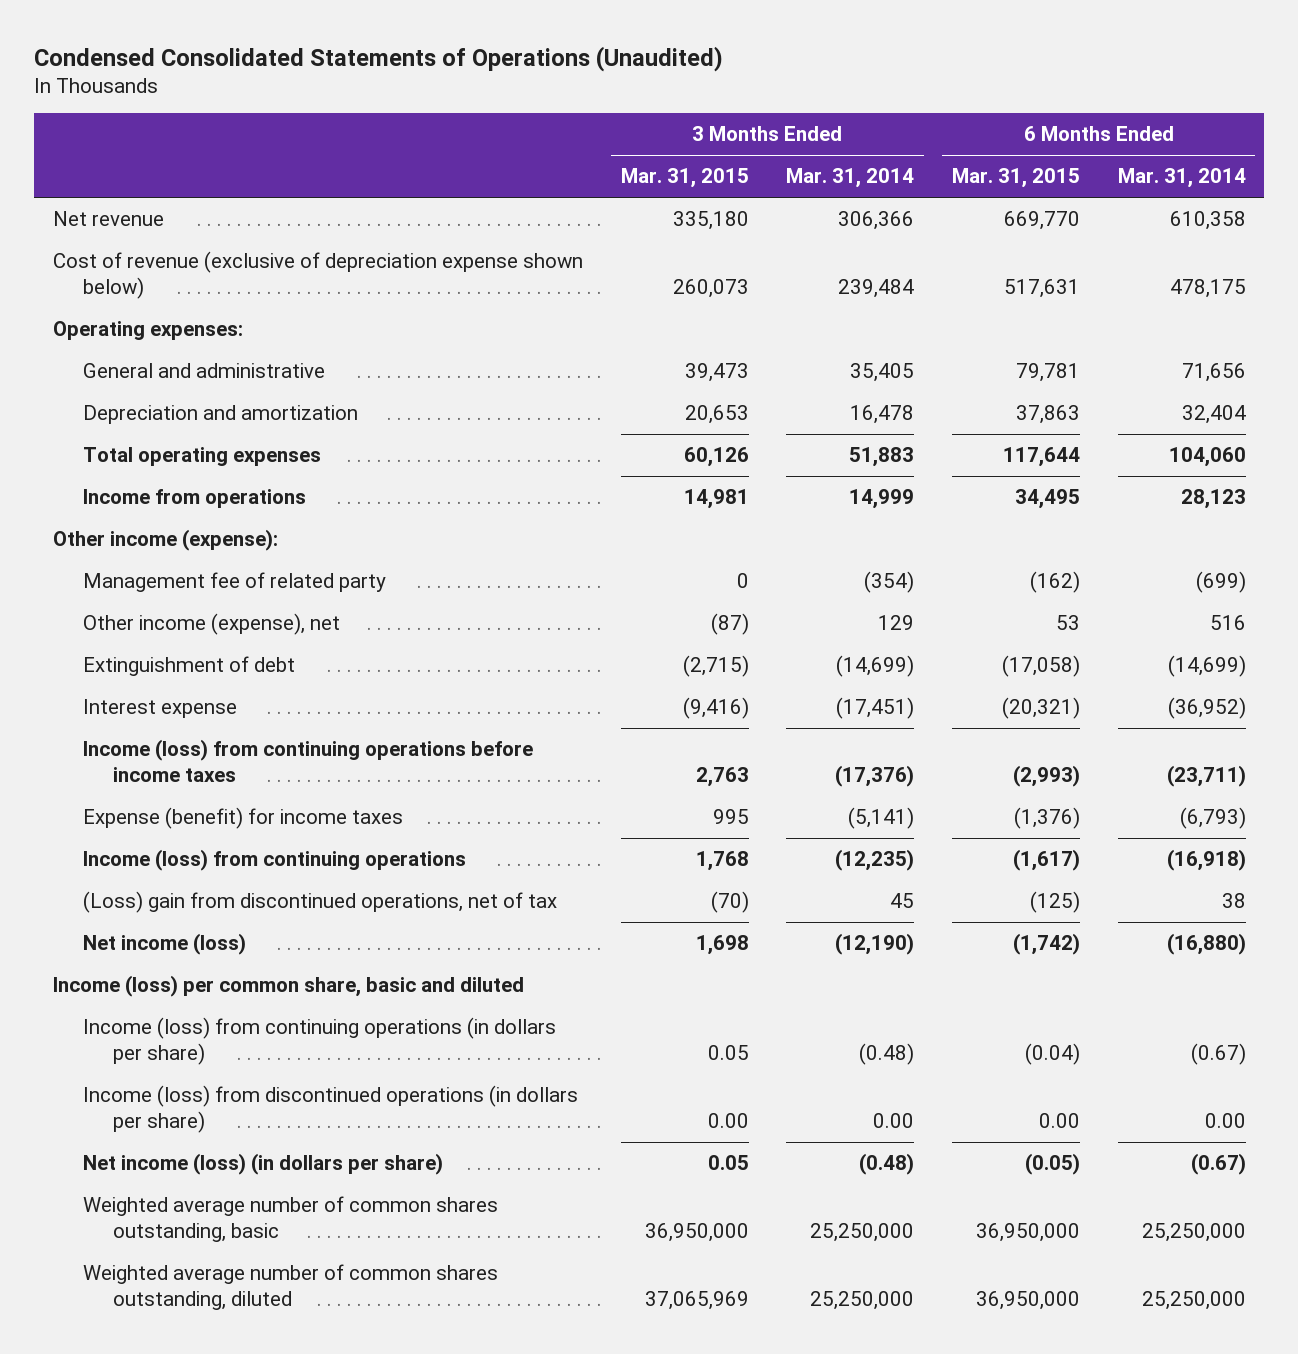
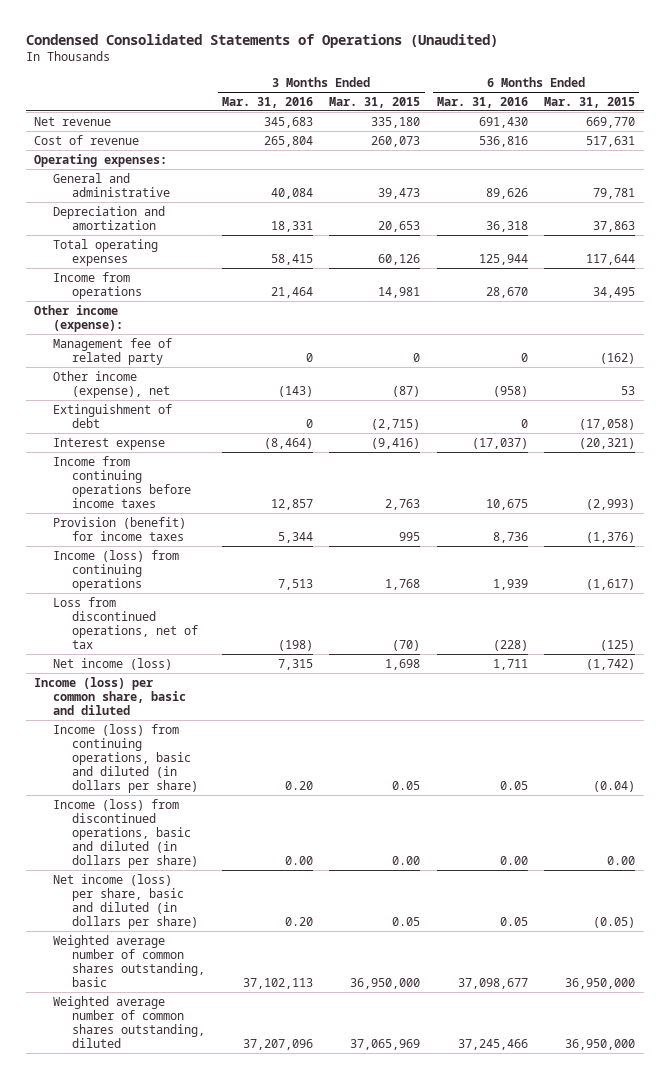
[786,168,915,189] Mar. 31, 2014 -> none
[1117,168,1246,189] Mar. 31, 2014 -> none
none -> [221,96,313,108] Mar. 31, 2016
none -> [436,96,528,108] Mar. 31, 2016
[52,251,583,300] Cost of revenue (exclusive of depreciation expense shown below) -> [33,134,139,145] Cost of revenue
[82,739,533,783] Income (loss) from continuing operations before income taxes -> [53,455,192,509] Income from continuing operations before income taxes
[82,807,403,830] Expense (benefit) for income taxes -> [53,516,187,541] Provision (benefit) for income taxes
[82,891,557,914] (Loss) gain from discontinued operations, net of tax -> [53,596,199,650] Loss from discontinued operations, net of tax
[82,1017,556,1066] Income (loss) from continuing operations (in dollars per share) -> [53,723,199,794] Income (loss) from continuing operations, basic and diluted (in dollars per share)
[82,1085,578,1134] Income (loss) from discontinued operations (in dollars per share) -> [53,798,199,869] Income (loss) from discontinued operations, basic and diluted (in dollars per share)
[82,1153,443,1176] Net income (loss) (in dollars per share) -> [53,873,199,930] Net income (loss) per share, basic and diluted (in dollars per share)

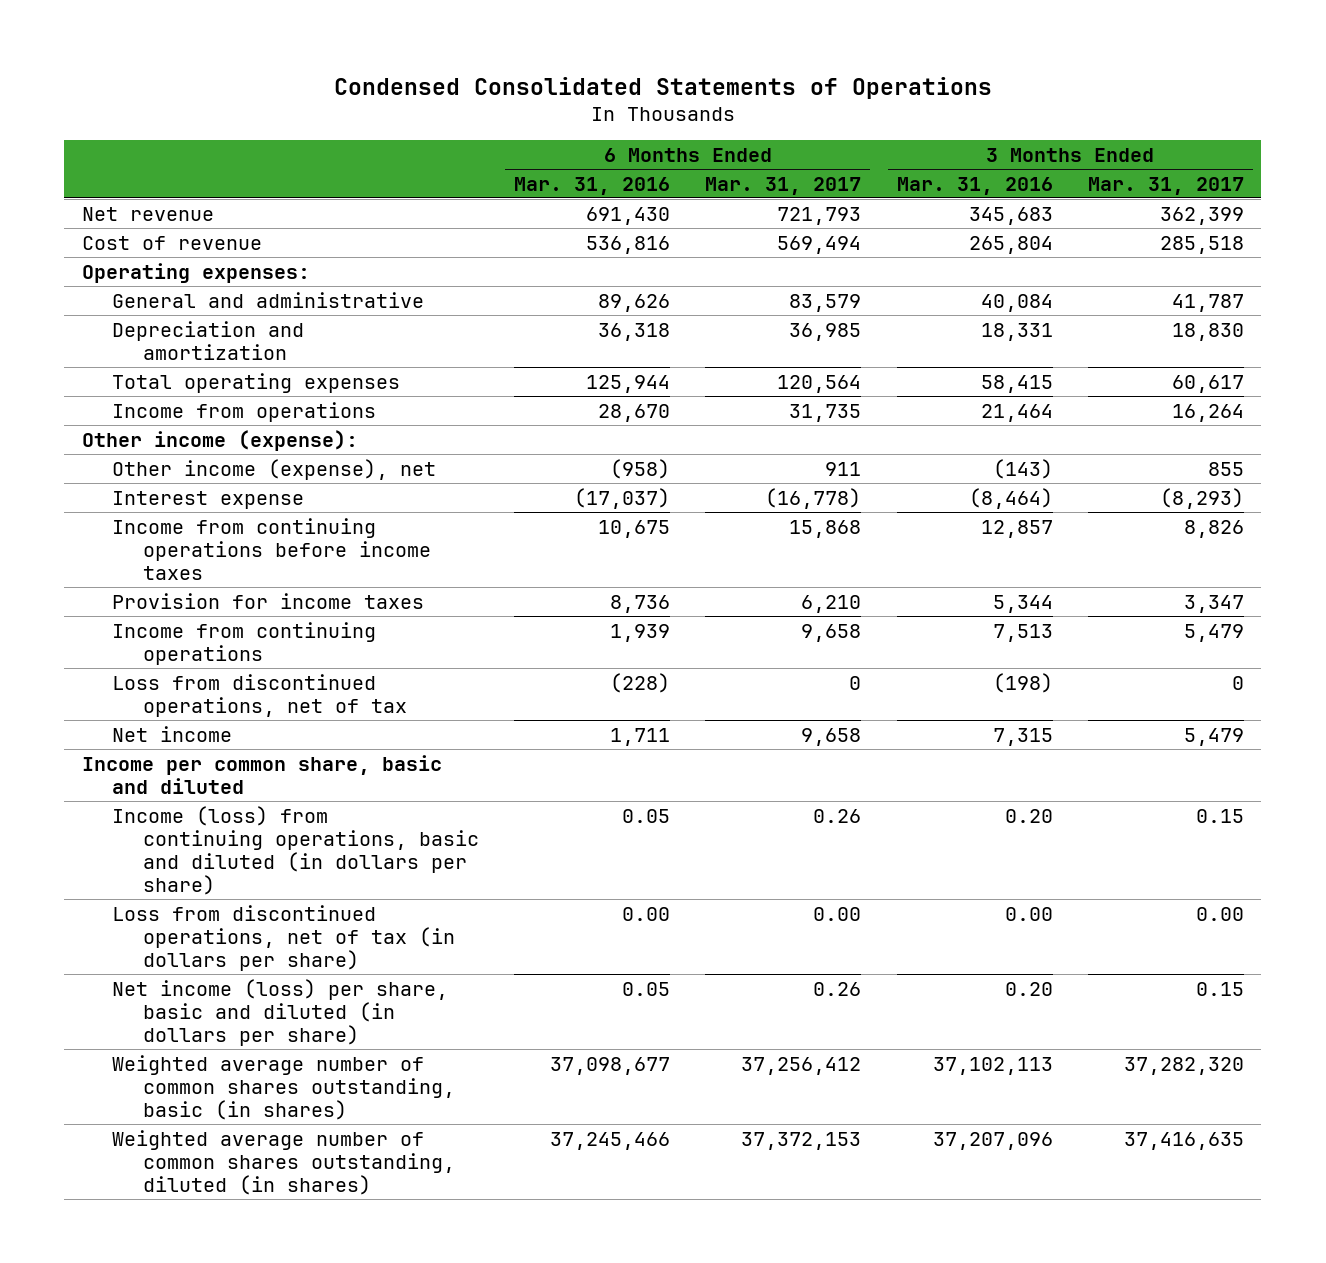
[25,33,498,48] Condensed Consolidated Statements of Operations (Unaudited) -> [333,76,992,99] Condensed Consolidated Statements of Operations
[329,96,421,108] Mar. 31, 2015 -> none
[544,96,636,108] Mar. 31, 2015 -> none
none -> [705,176,862,195] Mar. 31, 2017
none -> [1087,176,1244,195] Mar. 31, 2017
[53,337,173,365] Management fee of related party -> none
[53,403,173,428] Extinguishment of debt -> none
[53,516,187,541] Provision (benefit) for income taxes -> [112,592,425,609] Provision for income taxes
[53,549,180,592] Income (loss) from continuing operations -> [112,621,377,665] Income from continuing operations
[53,657,173,670] Net income (loss) -> [112,725,233,742] Net income
[33,676,187,716] Income (loss) per common share, basic and diluted -> [81,754,442,794] Income per common share, basic and diluted
[53,798,199,869] Income (loss) from discontinued operations, basic and diluted (in dollars per share) -> [112,904,455,971] Loss from discontinued operations, net of tax (in dollars per share)
[53,934,206,988] Weighted average number of common shares outstanding, basic -> [112,1054,455,1120] Weighted average number of common shares outstanding, basic (in shares)
[53,995,206,1049] Weighted average number of common shares outstanding, diluted -> [112,1129,455,1195] Weighted average number of common shares outstanding, diluted (in shares)

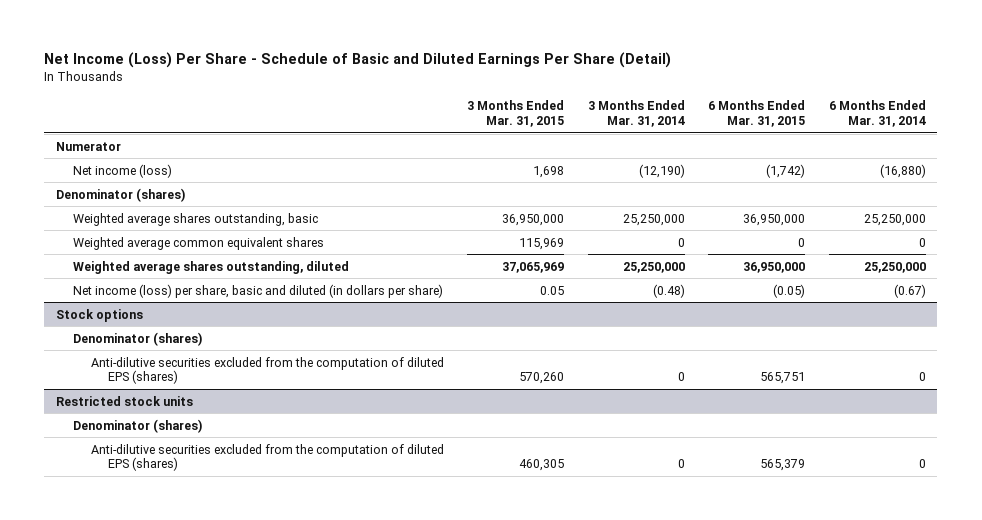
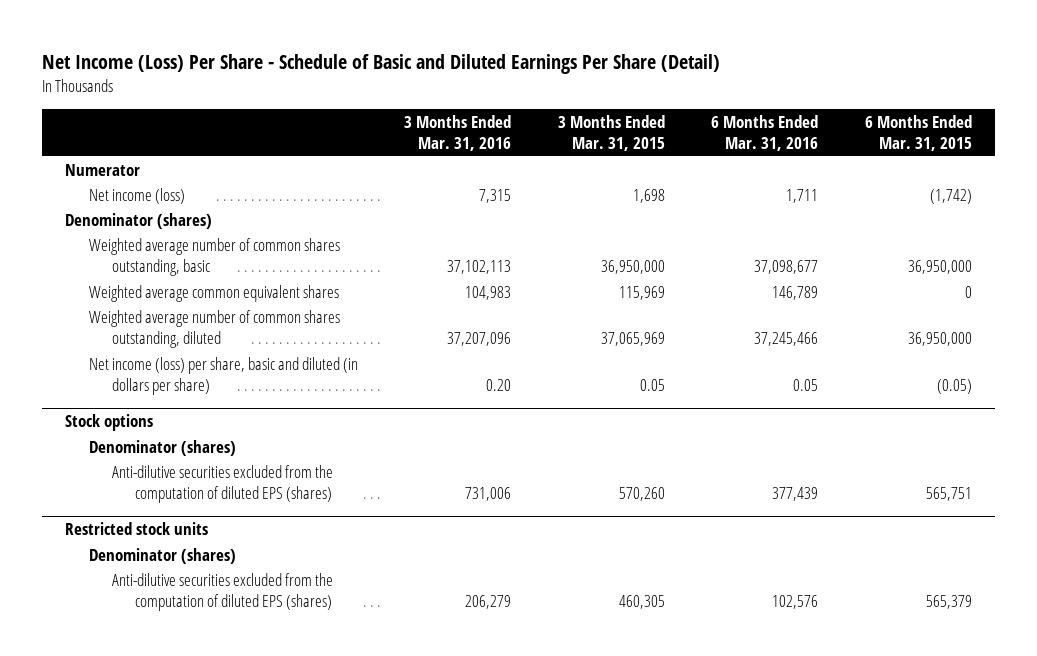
[587,100,685,128] 3 Months Ended Mar. 31, 2014 -> none
[828,100,926,128] 6 Months Ended Mar. 31, 2014 -> none
none -> [404,115,512,152] 3 Months Ended Mar. 31, 2016
none -> [711,115,819,152] 6 Months Ended Mar. 31, 2016
[73,212,319,226] Weighted average shares outstanding, basic -> [88,237,340,276] Weighted average number of common shares outstanding, basic
[73,260,350,274] Weighted average shares outstanding, diluted -> [88,309,340,348] Weighted average number of common shares outstanding, diluted

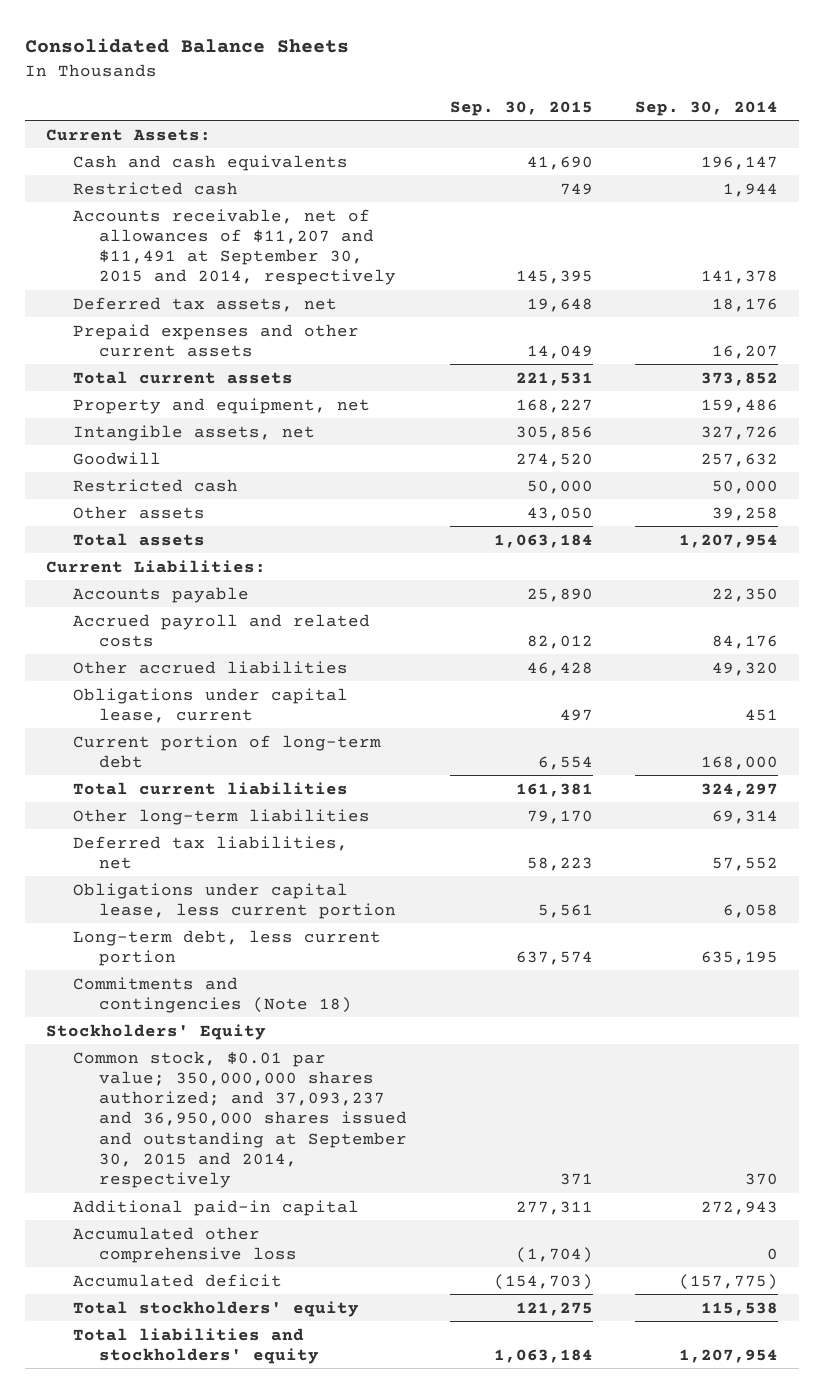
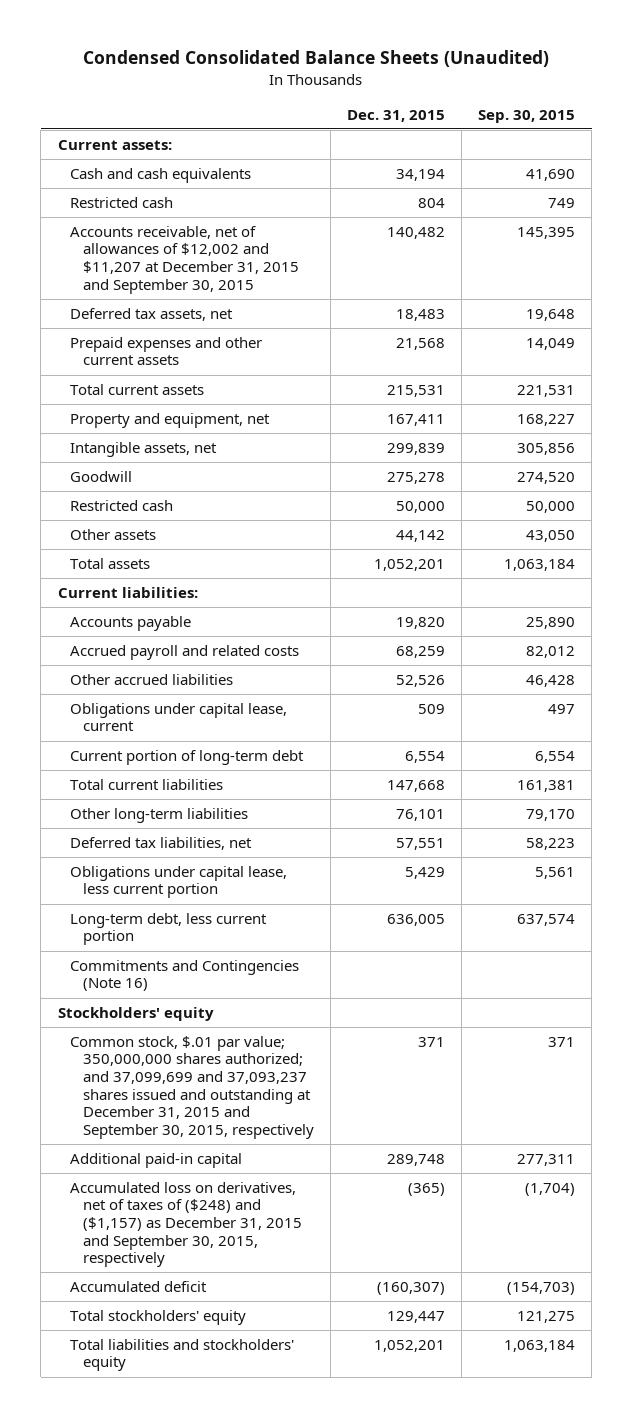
[25,38,350,54] Consolidated Balance Sheets -> [83,50,550,68] Condensed Consolidated Balance Sheets (Unaudited)
[635,100,779,116] Sep. 30, 2014 -> none
none -> [346,109,445,122] Dec. 31, 2015
[46,128,212,141] Current Assets: -> [57,139,172,150] Current assets:
[72,208,397,286] Accounts receivable, net of allowances of $11,207 and $11,491 at September 30, 2015 and 2014, respectively -> [70,225,299,294] Accounts receivable, net of allowances of $12,002 and $11,207 at December 31, 2015 and September 30, 2015
[46,559,267,573] Current Liabilities: -> [57,586,198,598] Current liabilities:
[72,976,353,1013] Commitments and contingencies (Note 18) -> [70,959,300,992] Commitments and Contingencies (Note 16)
[46,1023,267,1040] Stockholders' Equity -> [57,1006,214,1021] Stockholders' equity
[72,1050,408,1189] Common stock, $0.01 par value; 350,000,000 shares authorized; and 37,093,237 and 36,950,000 shares issued and outstanding at September 30, 2015 and 2014, respectively -> [70,1035,314,1139] Common stock, $.01 par value; 350,000,000 shares authorized; and 37,099,699 and 37,093,237 shares issued and outstanding at December 31, 2015 and September 30, 2015, respectively
[72,1226,298,1263] Accumulated other comprehensive loss -> [70,1181,302,1268] Accumulated loss on derivatives, net of taxes of ($248) and ($1,157) as December 31, 2015 and September 30, 2015, respectively

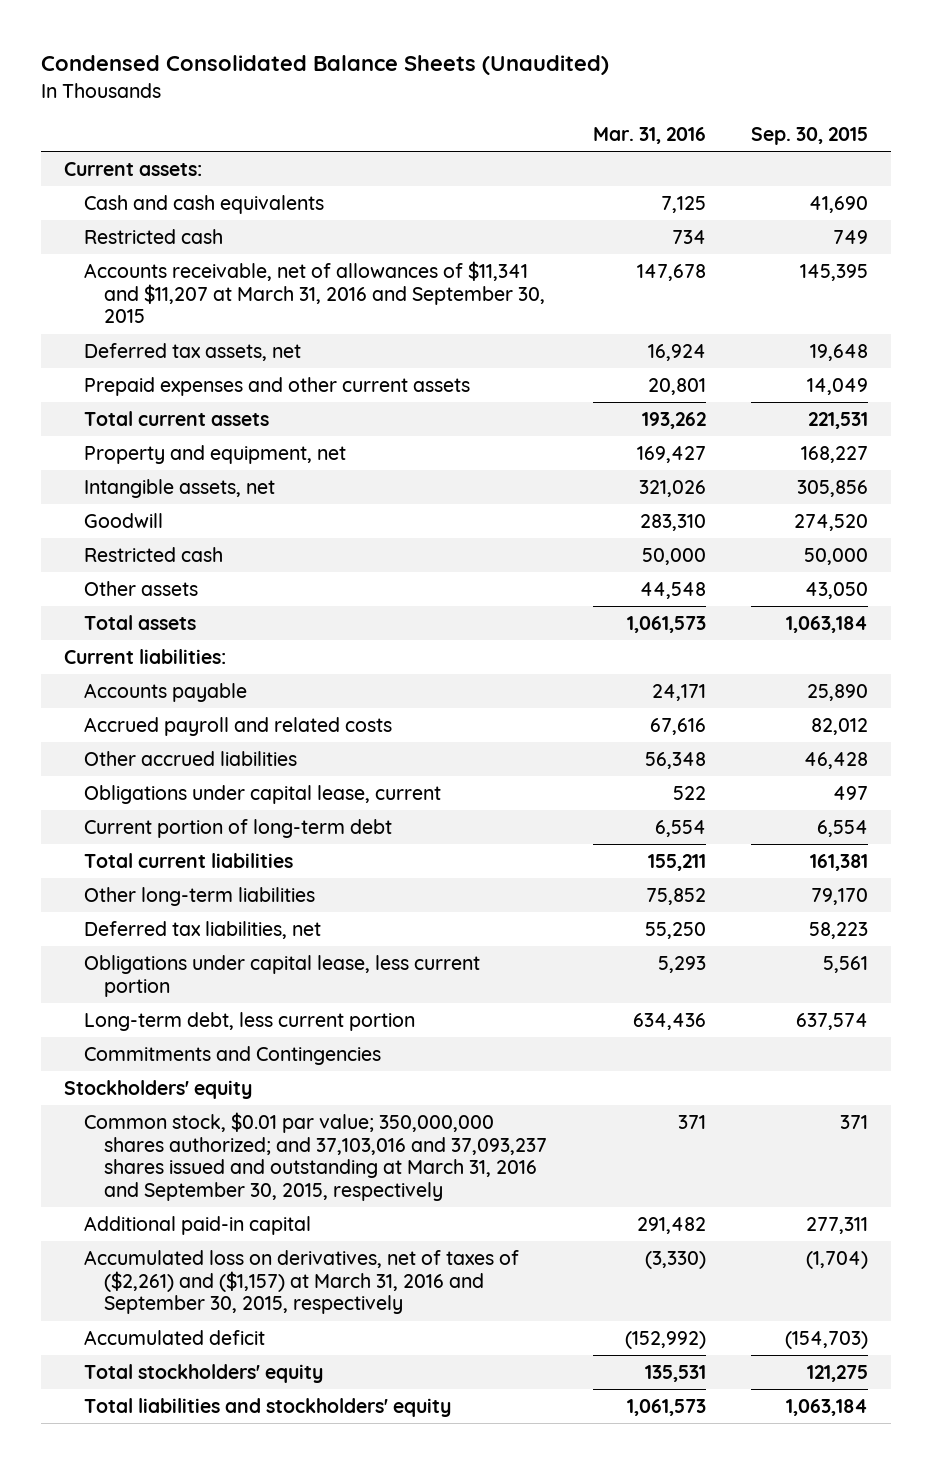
[346,109,445,122] Dec. 31, 2015 -> none
none -> [592,126,706,144] Mar. 31, 2016
[70,225,299,294] Accounts receivable, net of allowances of $12,002 and $11,207 at December 31, 2015 and September 30, 2015 -> [84,260,546,324] Accounts receivable, net of allowances of $11,341 and $11,207 at March 31, 2016 and September 30, 2015
[70,959,300,992] Commitments and Contingencies (Note 16) -> [84,1045,382,1065] Commitments and Contingencies
[70,1035,314,1139] Common stock, $.01 par value; 350,000,000 shares authorized; and 37,099,699 and 37,093,237 shares issued and outstanding at December 31, 2015 and September 30, 2015, respectively -> [84,1111,548,1202] Common stock, $0.01 par value; 350,000,000 shares authorized; and 37,103,016 and 37,093,237 shares issued and outstanding at March 31, 2016 and September 30, 2015, respectively
[70,1181,302,1268] Accumulated loss on derivatives, net of taxes of ($248) and ($1,157) as December 31, 2015 and September 30, 2015, respectively -> [84,1249,520,1315] Accumulated loss on derivatives, net of taxes of ($2,261) and ($1,157) at March 31, 2016 and September 30, 2015, respectively

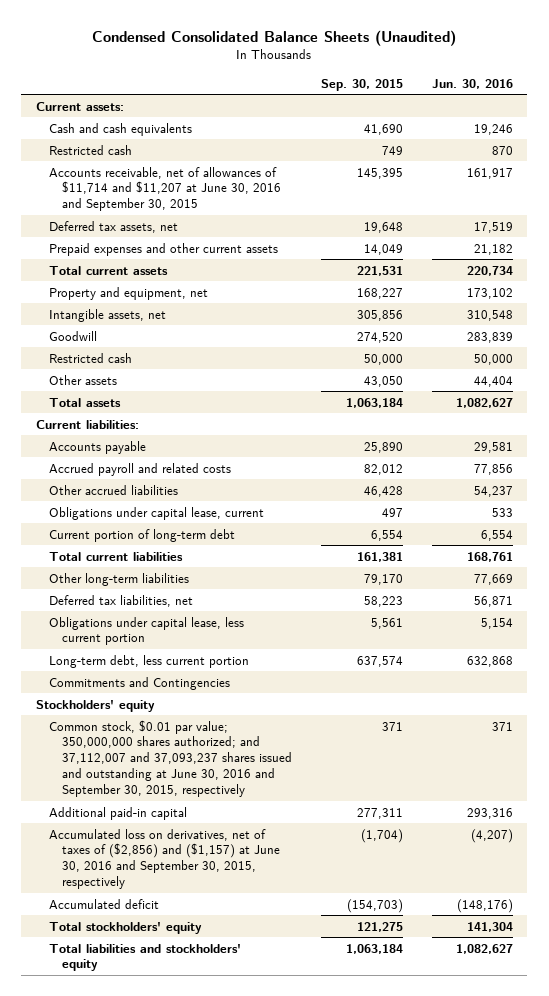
[592,126,706,144] Mar. 31, 2016 -> none
none -> [431,78,513,89] Jun. 30, 2016
[84,260,546,324] Accounts receivable, net of allowances of $11,341 and $11,207 at March 31, 2016 and September 30, 2015 -> [48,166,281,212] Accounts receivable, net of allowances of $11,714 and $11,207 at June 30, 2016 and September 30, 2015
[84,1111,548,1202] Common stock, $0.01 par value; 350,000,000 shares authorized; and 37,103,016 and 37,093,237 shares issued and outstanding at March 31, 2016 and September 30, 2015, respectively -> [48,719,292,798] Common stock, $0.01 par value; 350,000,000 shares authorized; and 37,112,007 and 37,093,237 shares issued and outstanding at June 30, 2016 and September 30, 2015, respectively
[84,1249,520,1315] Accumulated loss on derivatives, net of taxes of ($2,261) and ($1,157) at March 31, 2016 and September 30, 2015, respectively -> [48,828,280,890] Accumulated loss on derivatives, net of taxes of ($2,856) and ($1,157) at June 30, 2016 and September 30, 2015, respectively

